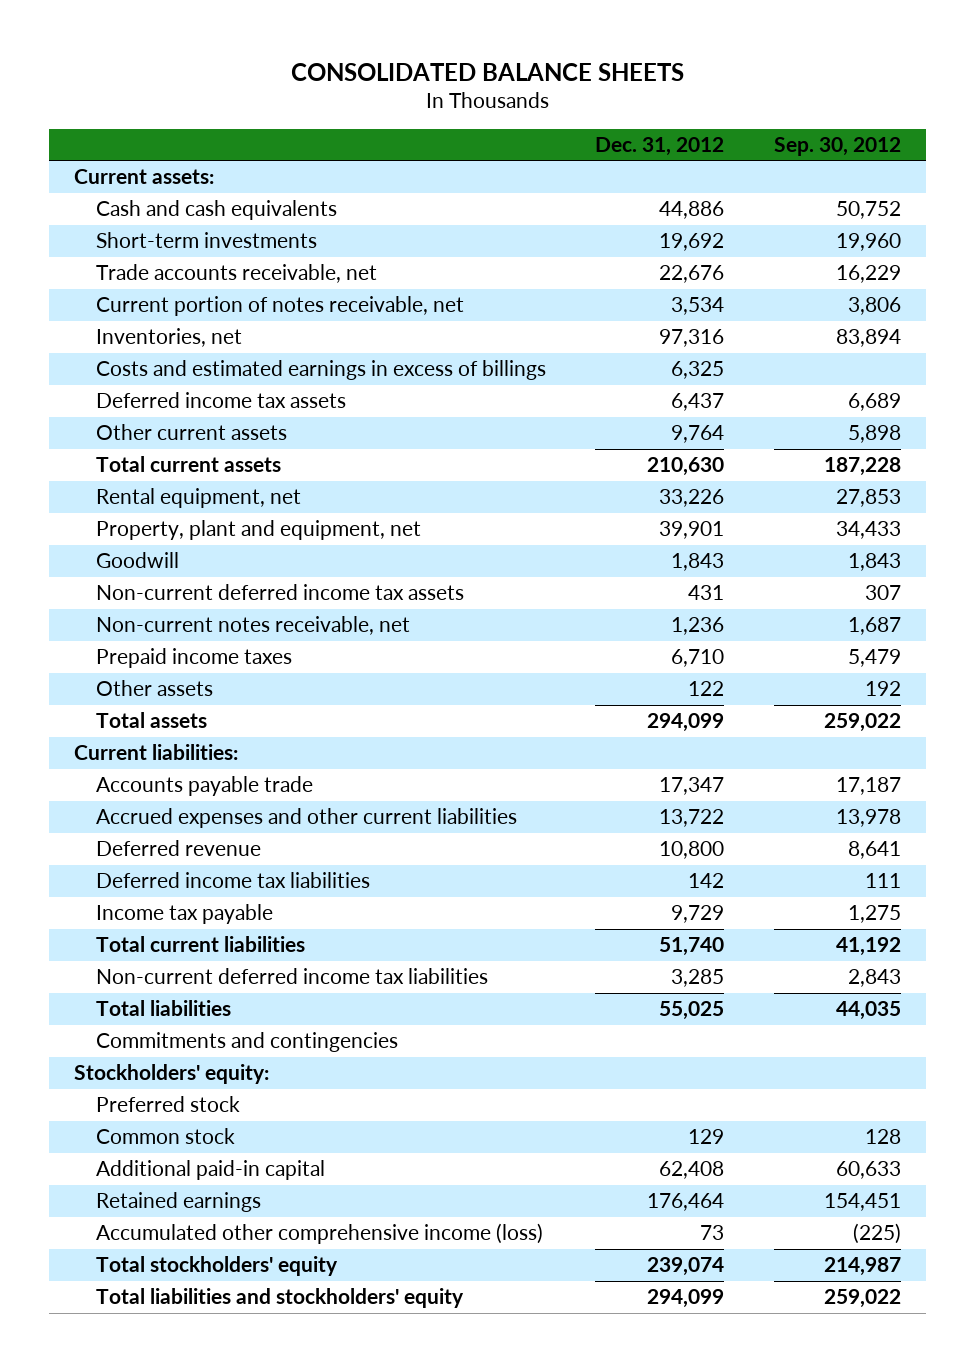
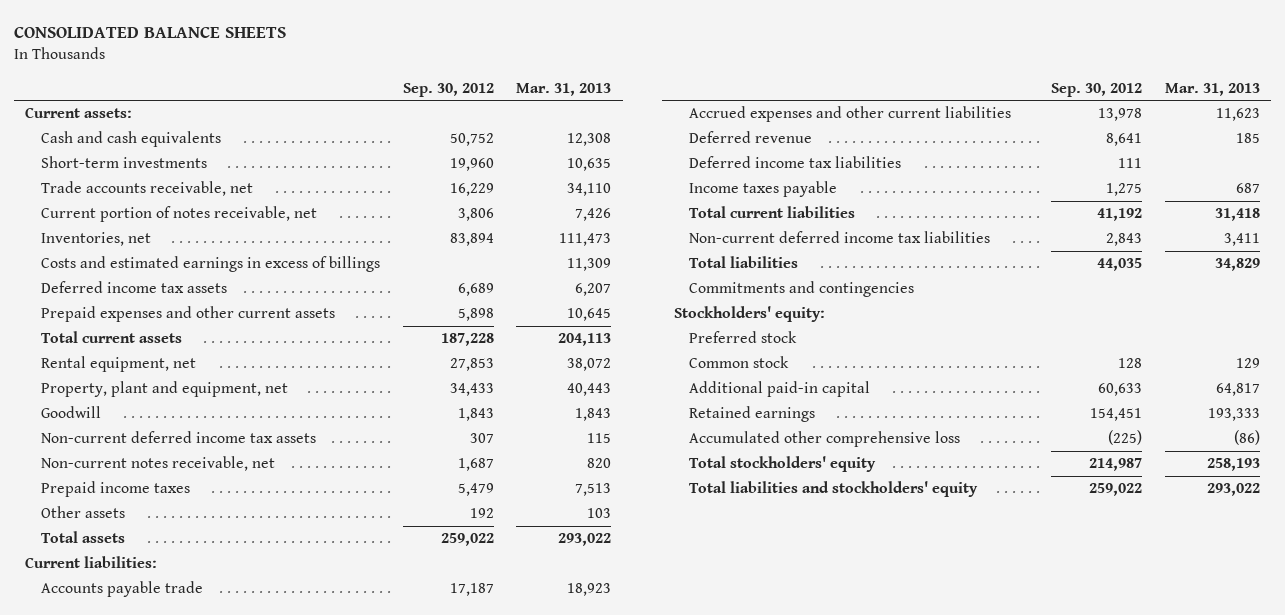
[595,137,725,157] Dec. 31, 2012 -> none
none -> [516,82,612,96] Mar. 31, 2013
[95,424,287,441] Other current assets -> [40,306,335,323] Prepaid expenses and other current assets
[95,904,273,925] Income tax payable -> [689,181,838,198] Income taxes payable
[95,1223,543,1245] Accumulated other comprehensive income (loss) -> [689,431,961,448] Accumulated other comprehensive loss

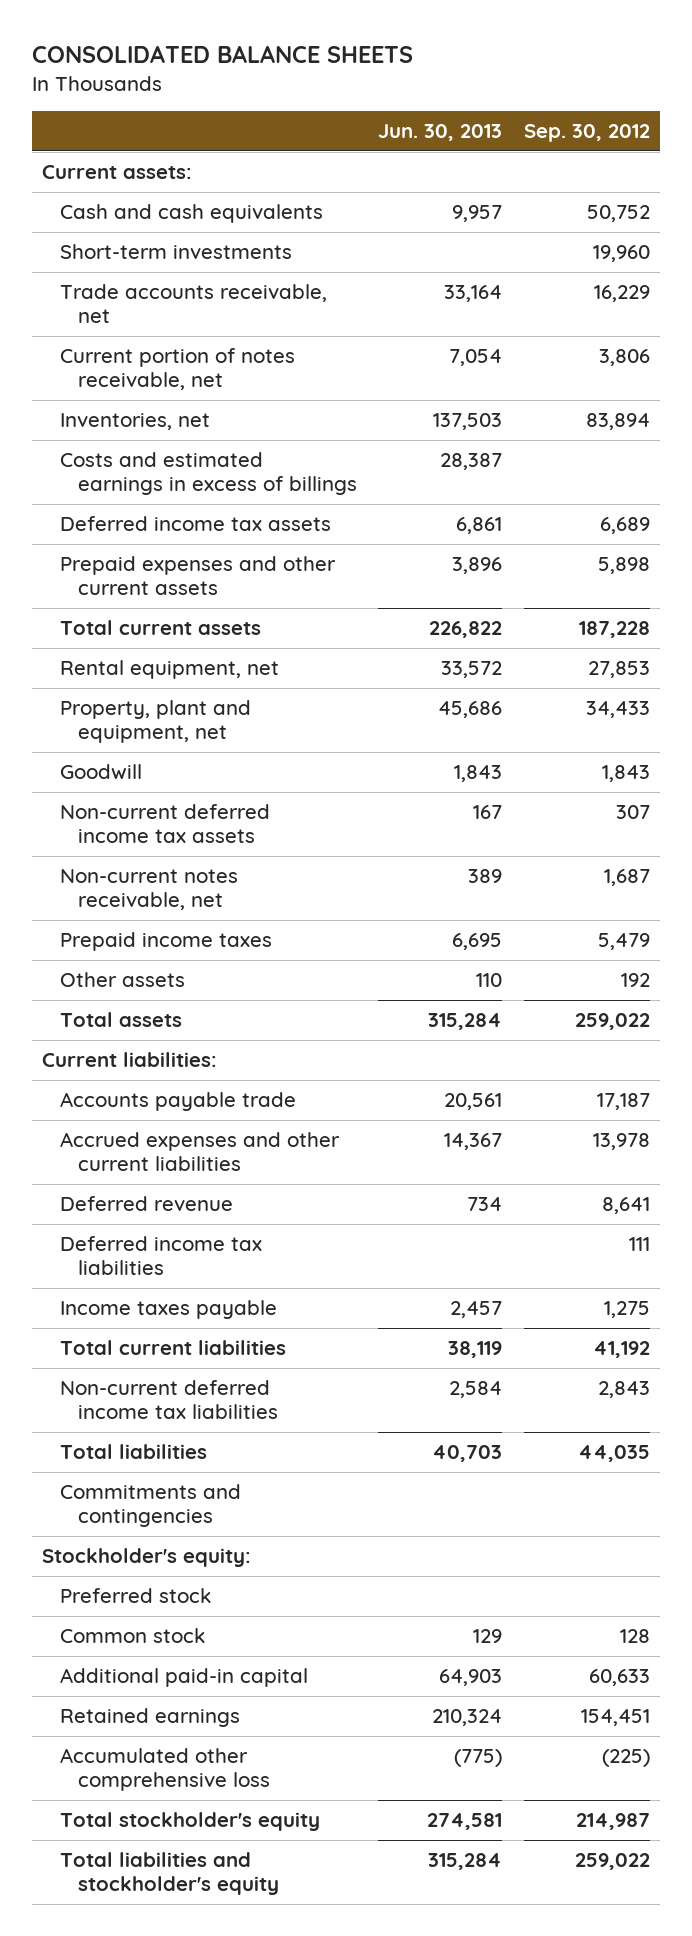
[516,82,612,96] Mar. 31, 2013 -> none
none -> [378,124,503,142] Jun. 30, 2013
[673,306,825,323] Stockholders' equity: -> [42,1548,252,1568] Stockholder's equity:
[689,456,877,473] Total stockholders' equity -> [60,1812,321,1832] Total stockholder's equity
[689,481,979,498] Total liabilities and stockholders' equity -> [60,1852,280,1896] Total liabilities and stockholder's equity

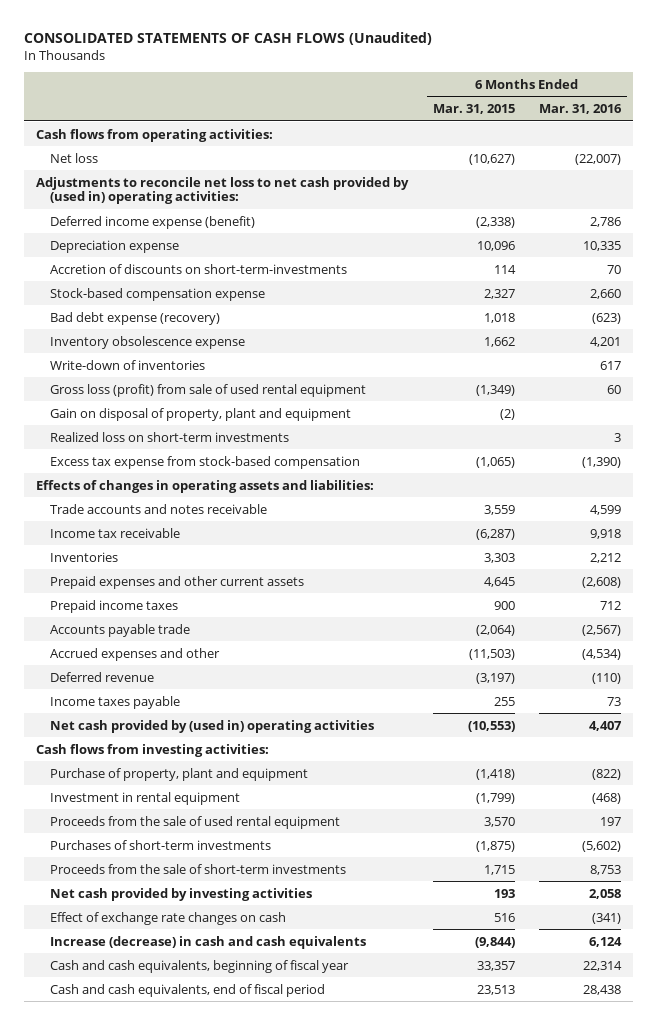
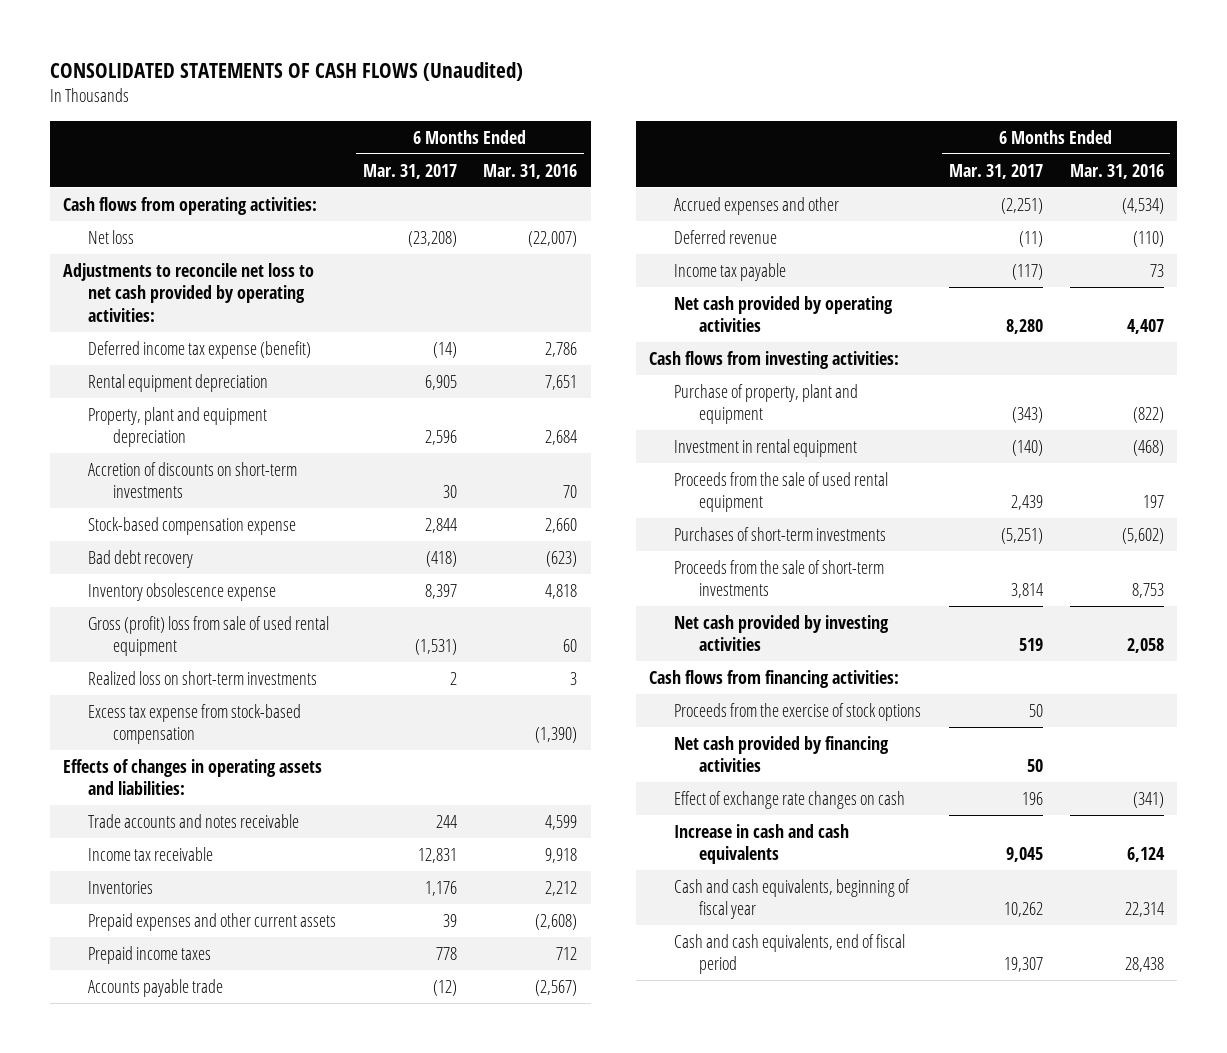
[432,104,515,115] Mar. 31, 2015 -> none
none -> [362,163,457,179] Mar. 31, 2017
[50,239,180,253] Depreciation expense -> none
[36,176,410,205] Adjustments to reconcile net loss to net cash provided by (used in) operating activities: -> [63,262,315,322] Adjustments to reconcile net loss to net cash provided by operating activities:
[50,215,256,229] Deferred income expense (benefit) -> [88,340,312,359] Deferred income tax expense (benefit)
none -> [88,373,269,392] Rental equipment depreciation
none -> [88,406,268,448] Property, plant and equipment depreciation
[50,263,348,274] Accretion of discounts on short-term-investments -> [88,461,298,499] Accretion of discounts on short-term investments
[50,359,206,370] Write-down of inventories -> none
[50,407,352,421] Gain on disposal of property, plant and equipment -> none
[50,311,221,325] Bad debt expense (recovery) -> [88,549,194,568] Bad debt recovery
[590,336,622,347] 4,201 -> [545,583,578,599] 4,818
[50,383,367,397] Gross loss (profit) from sale of used rental equipment -> [88,615,330,657] Gross (profit) loss from sale of used rental equipment
[50,695,181,709] Income taxes payable -> [674,262,787,281] Income tax payable
[50,719,375,733] Net cash provided by (used in) operating activities -> [674,295,894,333] Net cash provided by operating activities
none -> [649,669,900,688] Cash flows from financing activities:
none -> [674,702,922,721] Proceeds from the exercise of stock options
none -> [674,735,890,773] Net cash provided by financing activities
[50,935,367,949] Increase (decrease) in cash and cash equivalents -> [674,823,850,865] Increase in cash and cash equivalents

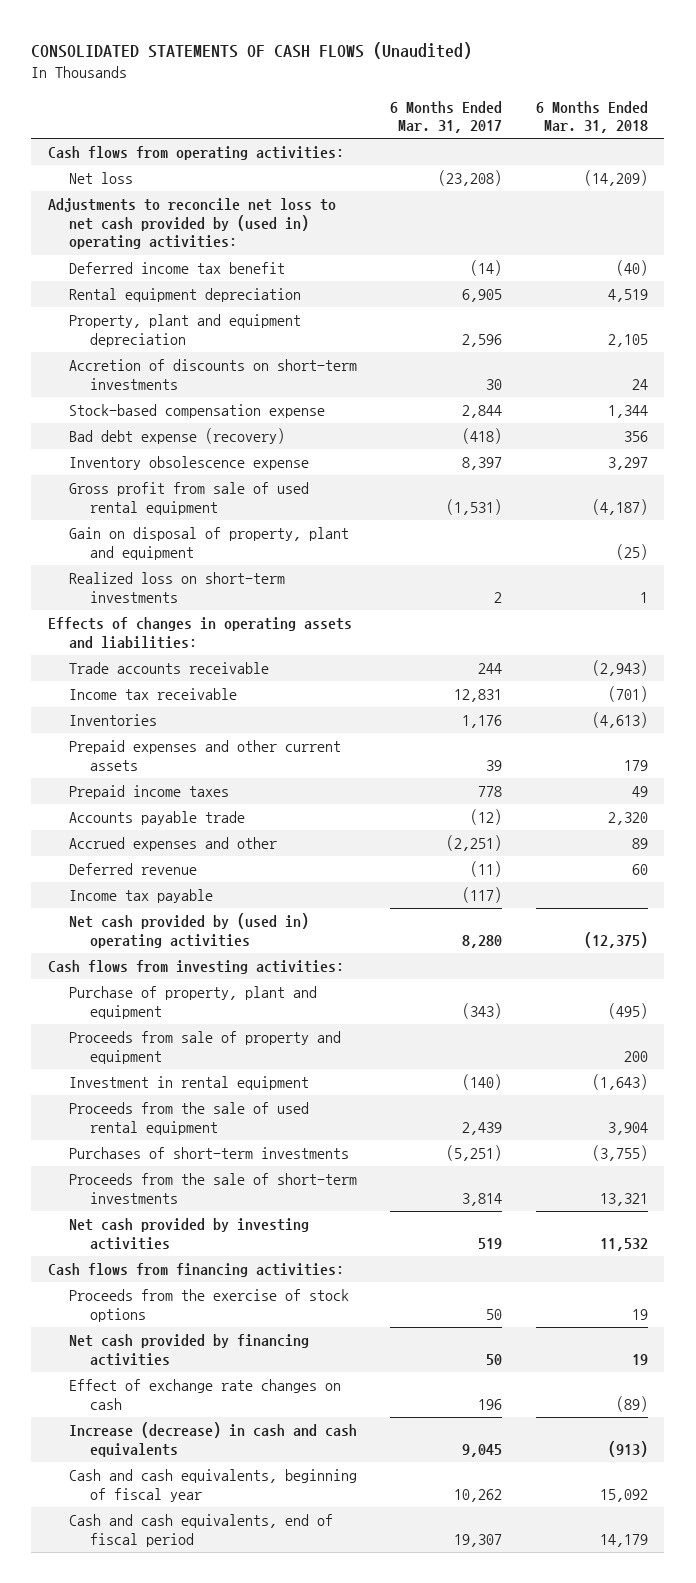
[483,163,578,179] Mar. 31, 2016 -> none
none -> [535,100,648,134] 6 Months Ended Mar. 31, 2018
[63,262,315,322] Adjustments to reconcile net loss to net cash provided by operating activities: -> [48,198,337,250] Adjustments to reconcile net loss to net cash provided by (used in) operating activities:
[88,340,312,359] Deferred income tax expense (benefit) -> [68,262,285,275] Deferred income tax benefit
[88,549,194,568] Bad debt recovery -> [68,428,285,445] Bad debt expense (recovery)
[88,615,330,657] Gross (profit) loss from sale of used rental equipment -> [68,482,309,515] Gross profit from sale of used rental equipment
none -> [68,527,349,560] Gain on disposal of property, plant and equipment
[88,703,302,745] Excess tax expense from stock-based compensation -> none
[88,813,300,828] Trade accounts and notes receivable -> [68,662,269,675] Trade accounts receivable
[674,295,894,333] Net cash provided by operating activities -> [68,913,309,948] Net cash provided by (used in) operating activities
none -> [68,1031,341,1064] Proceeds from sale of property and equipment
[674,823,850,865] Increase in cash and cash equivalents -> [68,1422,357,1457] Increase (decrease) in cash and cash equivalents

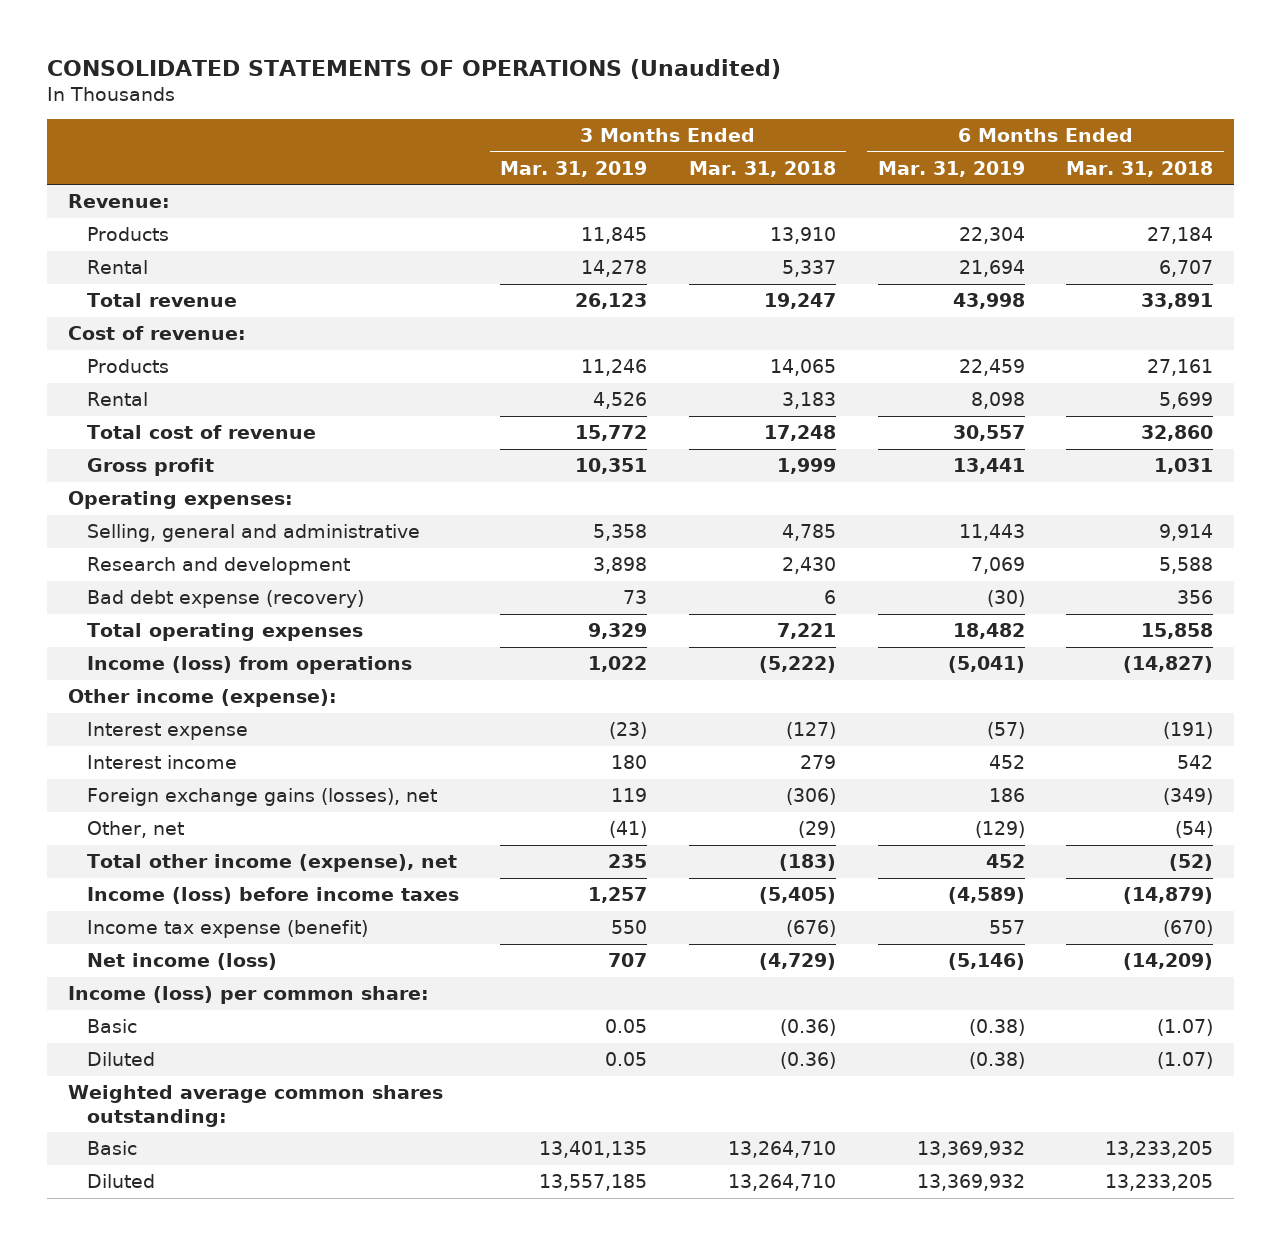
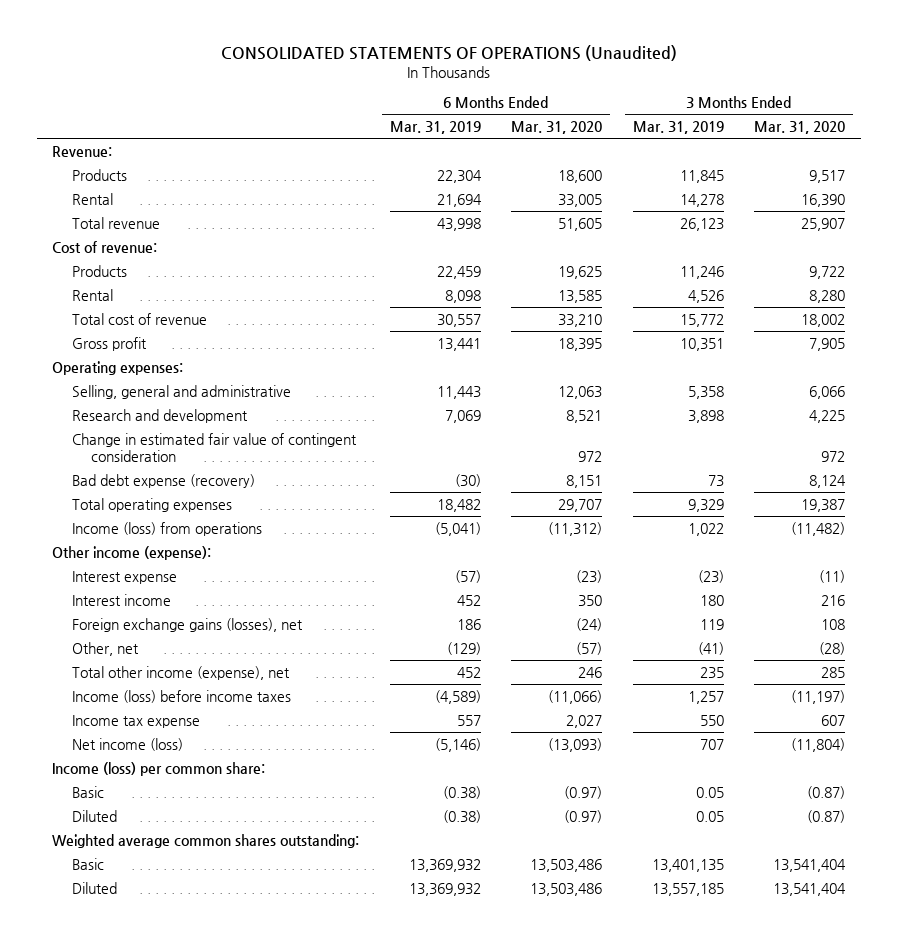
[689,160,837,177] Mar. 31, 2018 -> none
[1066,160,1214,177] Mar. 31, 2018 -> none
none -> [511,120,603,134] Mar. 31, 2020
none -> [754,120,846,134] Mar. 31, 2020
none -> [71,432,357,463] Change in estimated fair value of contingent consideration
[86,920,368,939] Income tax expense (benefit) -> [71,714,200,728] Income tax expense

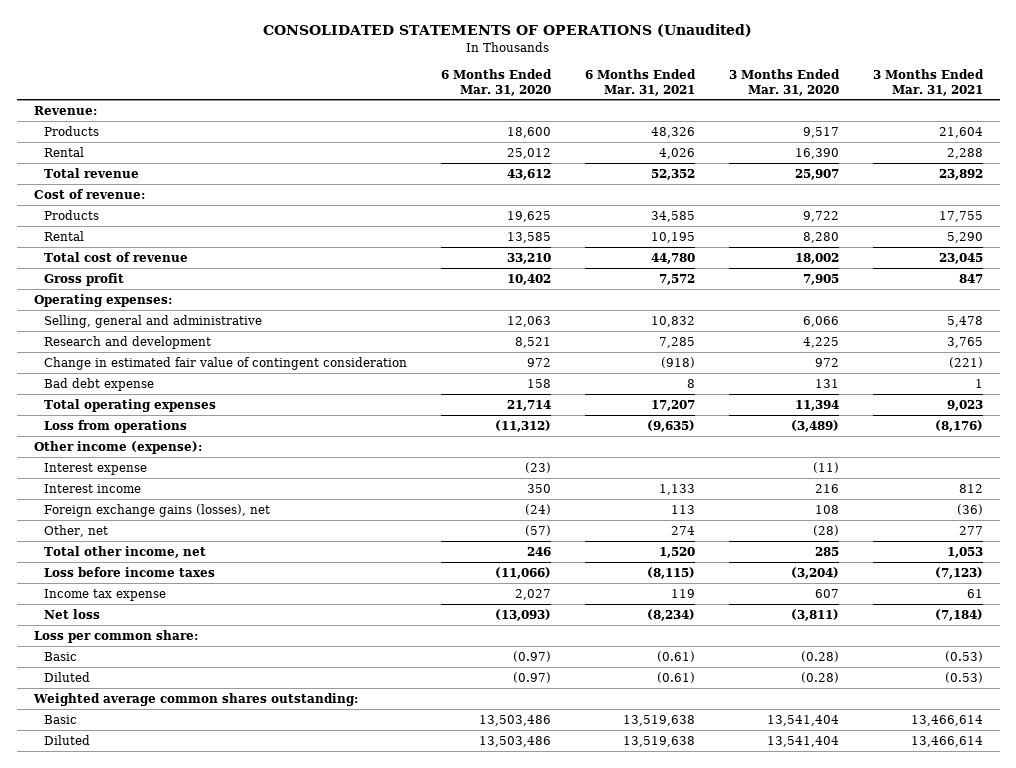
[389,120,481,134] Mar. 31, 2019 -> none
[632,120,724,134] Mar. 31, 2019 -> none
none -> [584,68,696,96] 6 Months Ended Mar. 31, 2021
none -> [872,68,984,96] 3 Months Ended Mar. 31, 2021
[558,193,603,207] 33,005 -> [506,147,551,159] 25,012
[558,217,603,231] 51,605 -> [506,168,551,180] 43,612
[558,337,603,351] 18,395 -> [506,273,551,285] 10,402
[71,473,255,488] Bad debt expense (recovery) -> [43,377,154,391] Bad debt expense
[566,474,603,488] 8,151 -> [526,378,551,388] 158
[809,474,847,488] 8,124 -> [814,378,839,388] 131
[558,498,603,512] 29,707 -> [506,399,551,411] 21,714
[801,498,846,512] 19,387 -> [794,399,839,411] 11,394
[71,521,262,536] Income (loss) from operations -> [43,419,187,433] Loss from operations
[791,521,846,536] (11,482) -> [790,419,839,432] (3,489)
[71,665,290,680] Total other income (expense), net -> [43,545,206,558] Total other income, net
[71,689,291,703] Income (loss) before income taxes -> [43,566,215,577] Loss before income taxes
[791,689,846,704] (11,197) -> [790,566,839,579] (3,204)
[71,737,183,751] Net income (loss) -> [43,608,100,619] Net loss
[791,737,846,752] (11,804) -> [790,608,839,621] (3,811)
[52,761,266,776] Income (loss) per common share: -> [33,629,198,643] Loss per common share:
[807,785,846,799] (0.87) -> [800,650,839,662] (0.28)
[807,809,846,823] (0.87) -> [800,671,839,683] (0.28)

